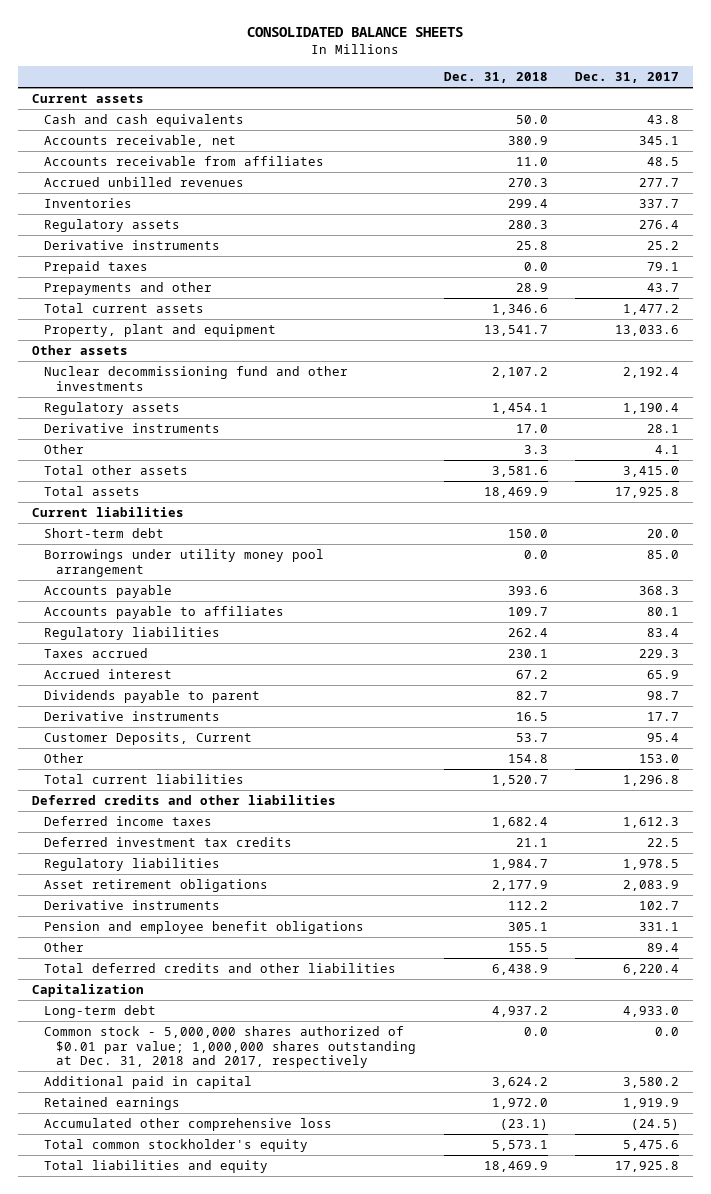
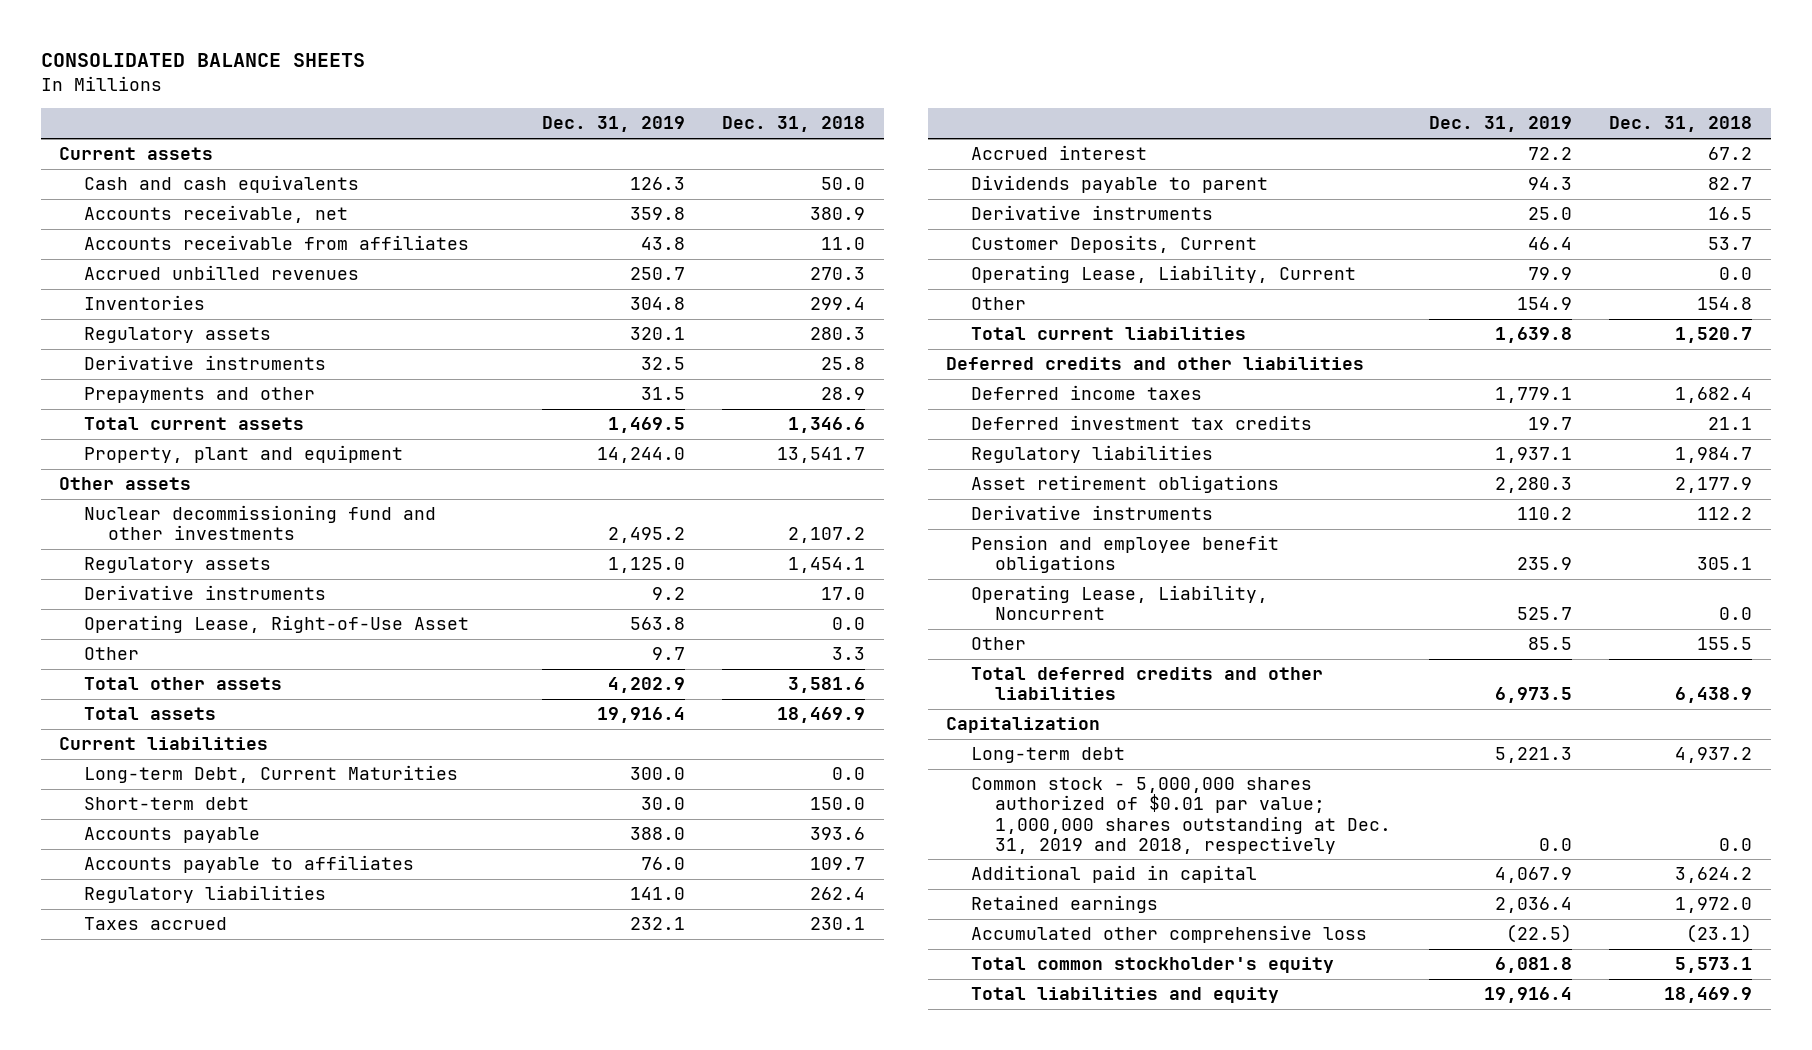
[574,71,679,83] Dec. 31, 2017 -> none
none -> [541,116,685,133] Dec. 31, 2019
[43,260,148,274] Prepaid taxes -> none
none -> [83,615,469,634] Operating Lease, Right-of-Use Asset
none -> [83,765,458,784] Long-term Debt, Current Maturities
[43,548,324,577] Borrowings under utility money pool arrangement -> none
none -> [970,265,1356,284] Operating Lease, Liability, Current
none -> [970,585,1268,621] Operating Lease, Liability, Noncurrent
[43,1025,417,1069] Common stock - 5,000,000 shares authorized of $0.01 par value; 1,000,000 shares outstanding at Dec. 31, 2018 and 2017, respectively -> [970,777,1391,854] Common stock - 5,000,000 shares authorized of $0.01 par value; 1,000,000 shares outstanding at Dec. 31, 2019 and 2018, respectively

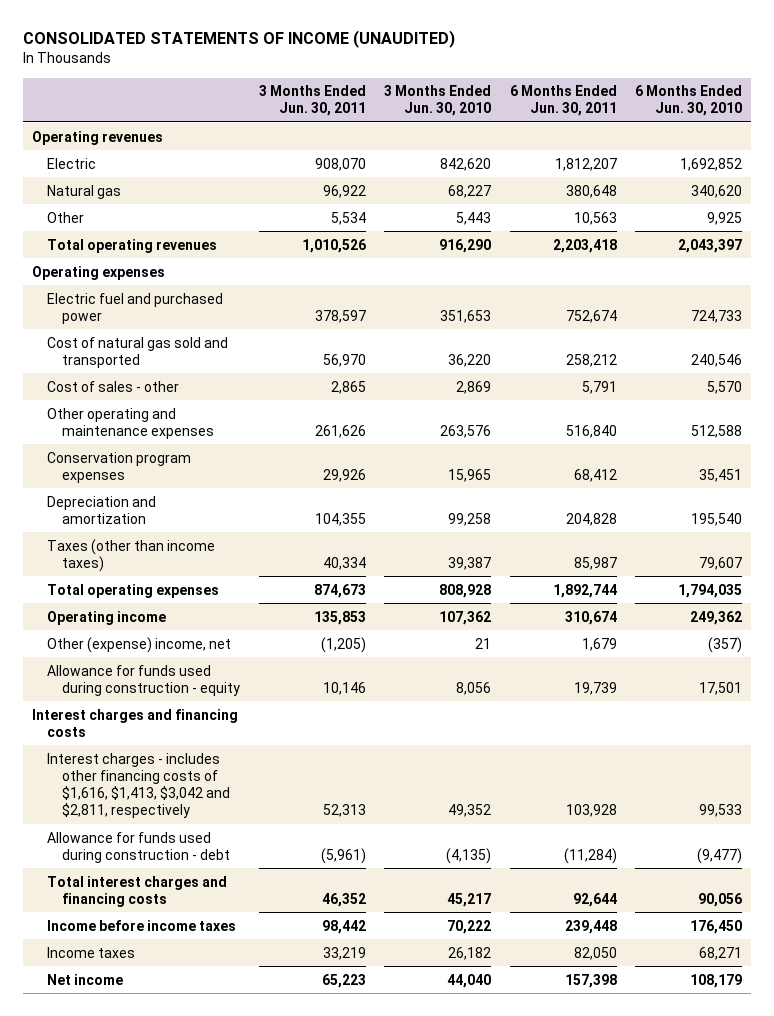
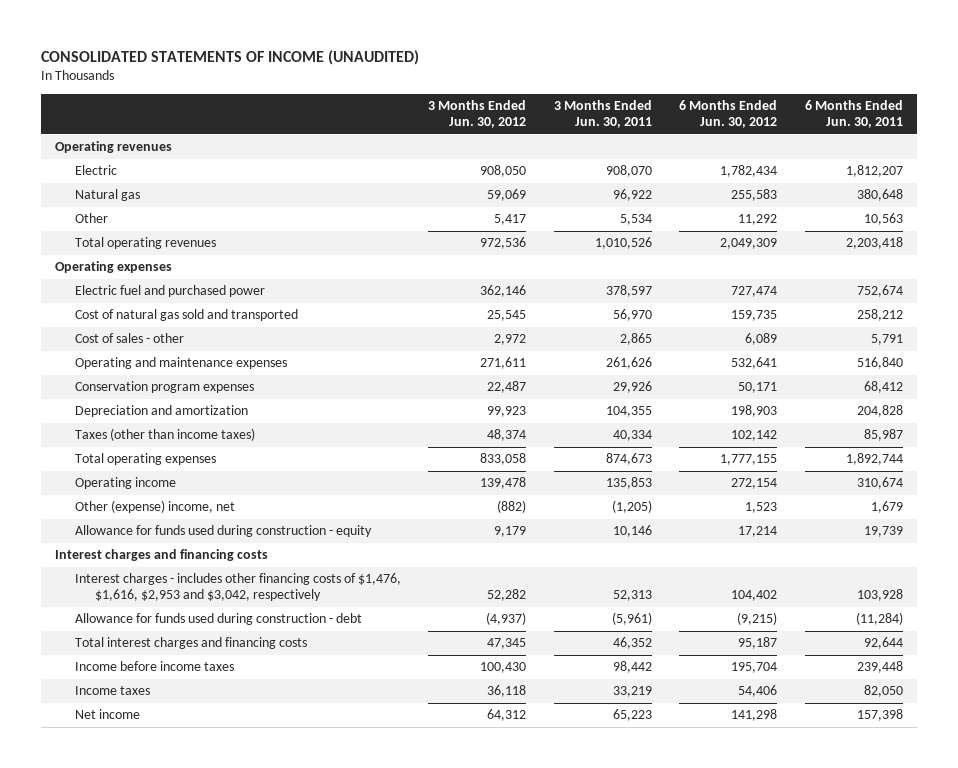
[384,85,492,117] 3 Months Ended Jun. 30, 2010 -> none
[635,85,743,117] 6 Months Ended Jun. 30, 2010 -> none
none -> [428,100,527,129] 3 Months Ended Jun. 30, 2012
none -> [679,100,778,129] 6 Months Ended Jun. 30, 2012
[47,407,215,439] Other operating and maintenance expenses -> [74,357,287,370] Operating and maintenance expenses
[47,752,231,819] Interest charges - includes other financing costs of $1,616, $1,413, $3,042 and $2,811, respectively -> [74,573,401,602] Interest charges - includes other financing costs of $1,476, $1,616, $2,953 and $3,042, respectively

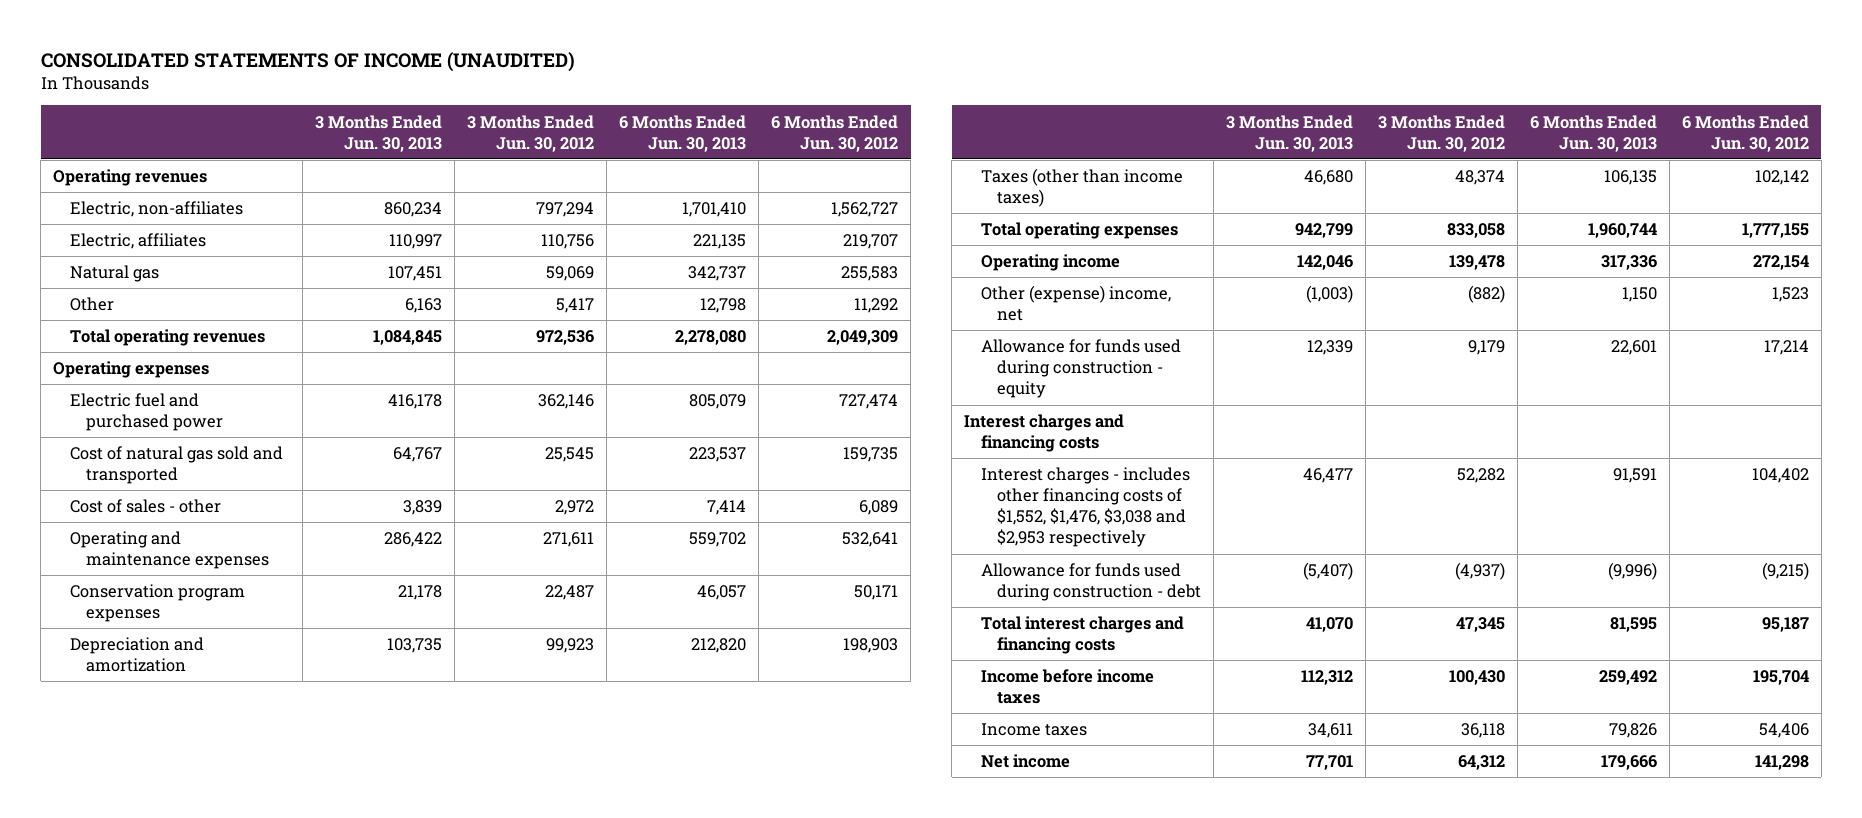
[553,100,652,129] 3 Months Ended Jun. 30, 2011 -> none
[804,100,903,129] 6 Months Ended Jun. 30, 2011 -> none
none -> [315,114,443,152] 3 Months Ended Jun. 30, 2013
none -> [619,114,747,152] 6 Months Ended Jun. 30, 2013
[74,165,117,176] Electric -> [69,201,243,218] Electric, non-affiliates
[480,165,527,178] 908,050 -> [536,202,595,218] 797,294
[720,165,778,178] 1,782,434 -> [831,202,899,218] 1,562,727
none -> [69,233,206,250] Electric, affiliates
[74,573,401,602] Interest charges - includes other financing costs of $1,476, $1,616, $2,953 and $3,042, respectively -> [980,467,1190,548] Interest charges - includes other financing costs of $1,552, $1,476, $3,038 and $2,953 respectively

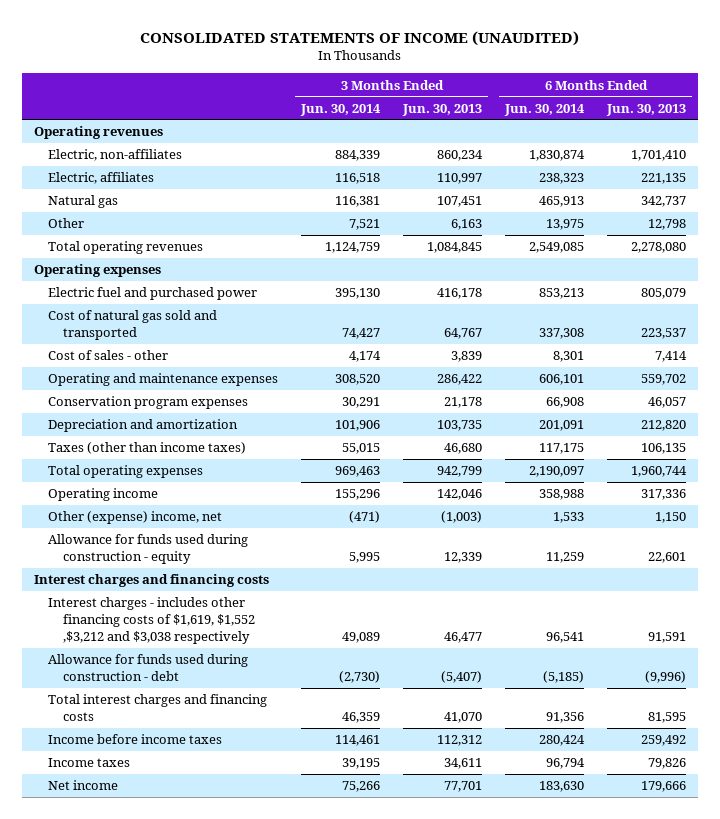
[467,114,595,152] 3 Months Ended Jun. 30, 2012 -> none
[771,114,899,152] 6 Months Ended Jun. 30, 2012 -> none
none -> [300,103,382,116] Jun. 30, 2014
none -> [504,103,586,116] Jun. 30, 2014
[980,467,1190,548] Interest charges - includes other financing costs of $1,552, $1,476, $3,038 and $2,953 respectively -> [48,597,255,645] Interest charges - includes other financing costs of $1,619, $1,552 ,$3,212 and $3,038 respectively

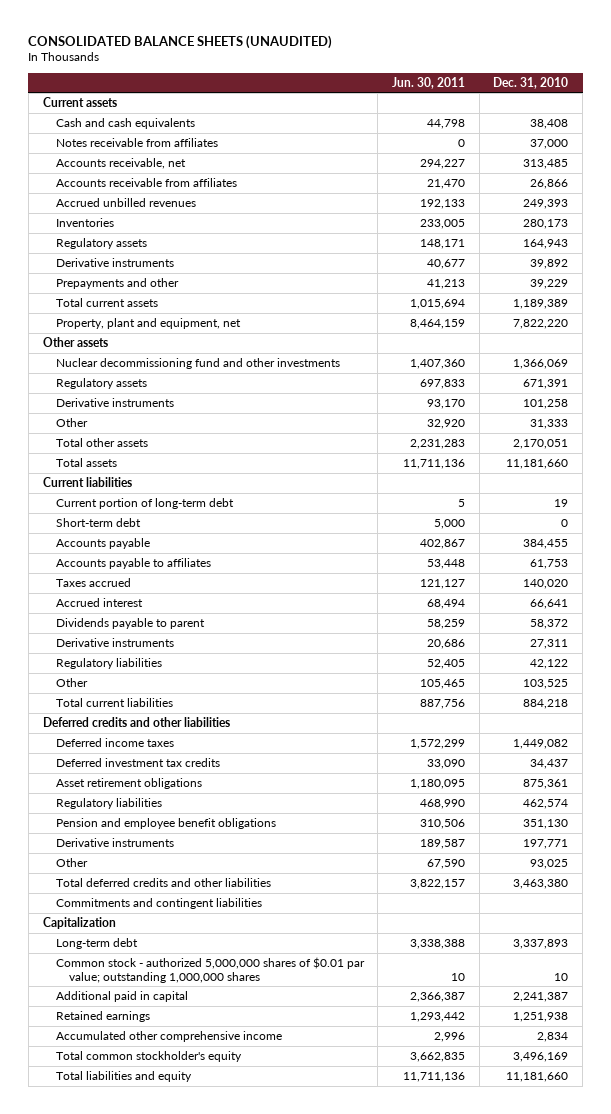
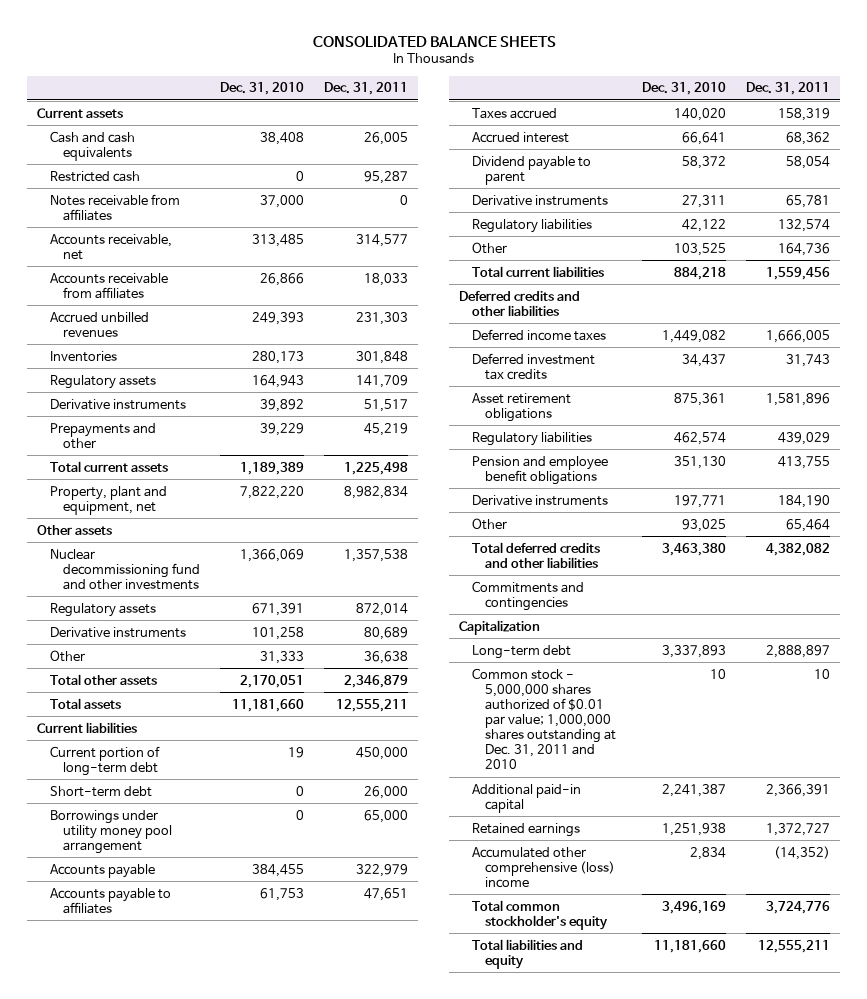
[28,35,333,50] CONSOLIDATED BALANCE SHEETS (UNAUDITED) -> [312,35,556,47] CONSOLIDATED BALANCE SHEETS
[391,76,465,89] Jun. 30, 2011 -> none
none -> [324,82,409,96] Dec. 31, 2011
none -> [50,170,141,182] Restricted cash
none -> [50,809,172,854] Borrowings under utility money pool arrangement
[55,617,205,629] Dividends payable to parent -> [472,155,592,185] Dividend payable to parent
[55,897,262,909] Commitments and contingent liabilities -> [472,580,585,611] Commitments and contingencies
[55,956,365,983] Common stock - authorized 5,000,000 shares of $0.01 par value; outstanding 1,000,000 shares -> [472,667,616,770] Common stock - 5,000,000 shares authorized of $0.01 par value; 1,000,000 shares outstanding at Dec. 31, 2011 and 2010
[55,990,188,1002] Additional paid in capital -> [472,783,582,813] Additional paid-in capital
[55,1030,282,1042] Accumulated other comprehensive income -> [472,846,615,888] Accumulated other comprehensive (loss) income

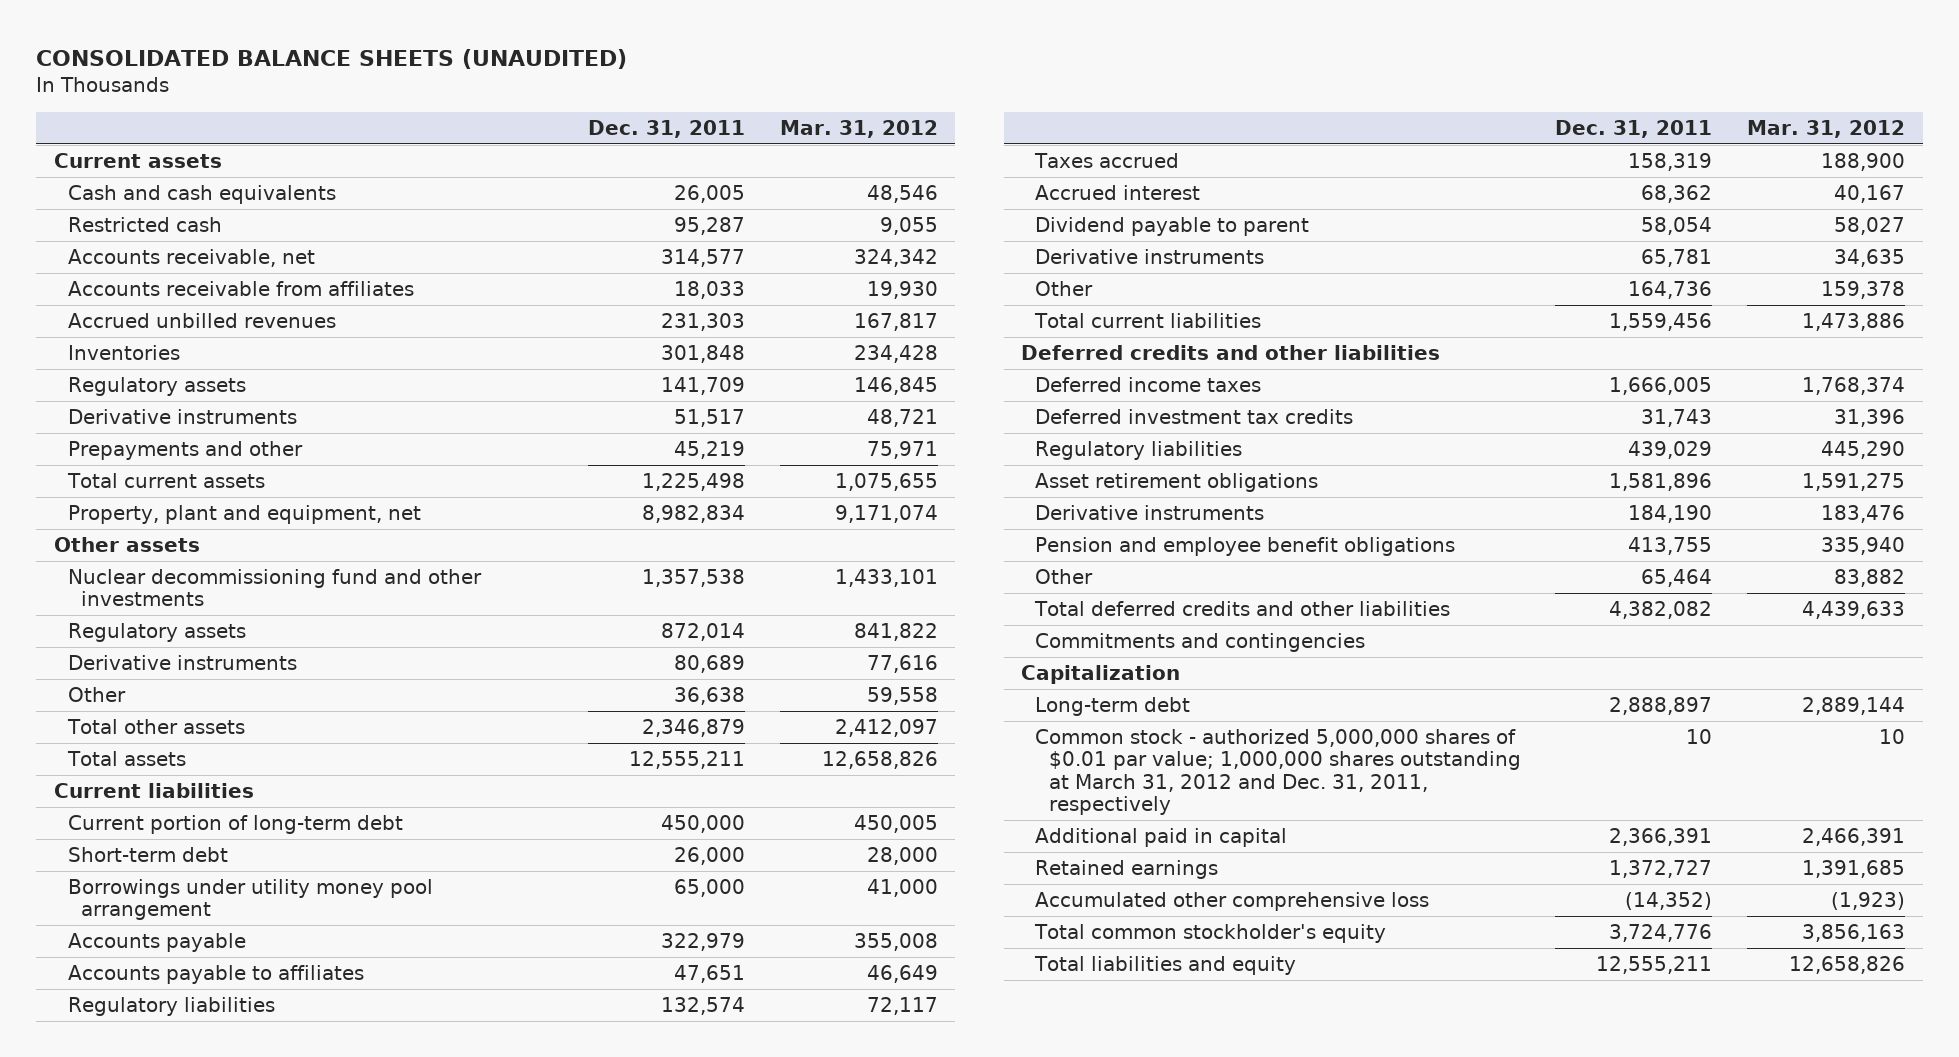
[312,35,556,47] CONSOLIDATED BALANCE SHEETS -> [36,49,628,70] CONSOLIDATED BALANCE SHEETS (UNAUDITED)
[219,82,304,96] Dec. 31, 2010 -> none
none -> [780,119,939,138] Mar. 31, 2012
[50,193,181,221] Notes receivable from affiliates -> none
[472,218,593,233] Regulatory liabilities -> [67,997,275,1017] Regulatory liabilities
[472,392,572,422] Asset retirement obligations -> [1034,473,1318,493] Asset retirement obligations
[472,455,609,485] Pension and employee benefit obligations -> [1034,537,1455,557] Pension and employee benefit obligations
[472,667,616,770] Common stock - 5,000,000 shares authorized of $0.01 par value; 1,000,000 shares outstanding at Dec. 31, 2011 and 2010 -> [1034,729,1521,816] Common stock - authorized 5,000,000 shares of $0.01 par value; 1,000,000 shares outstanding at March 31, 2012 and Dec. 31, 2011, respectively
[472,783,582,813] Additional paid-in capital -> [1034,828,1287,848] Additional paid in capital
[472,846,615,888] Accumulated other comprehensive (loss) income -> [1034,892,1429,912] Accumulated other comprehensive loss

